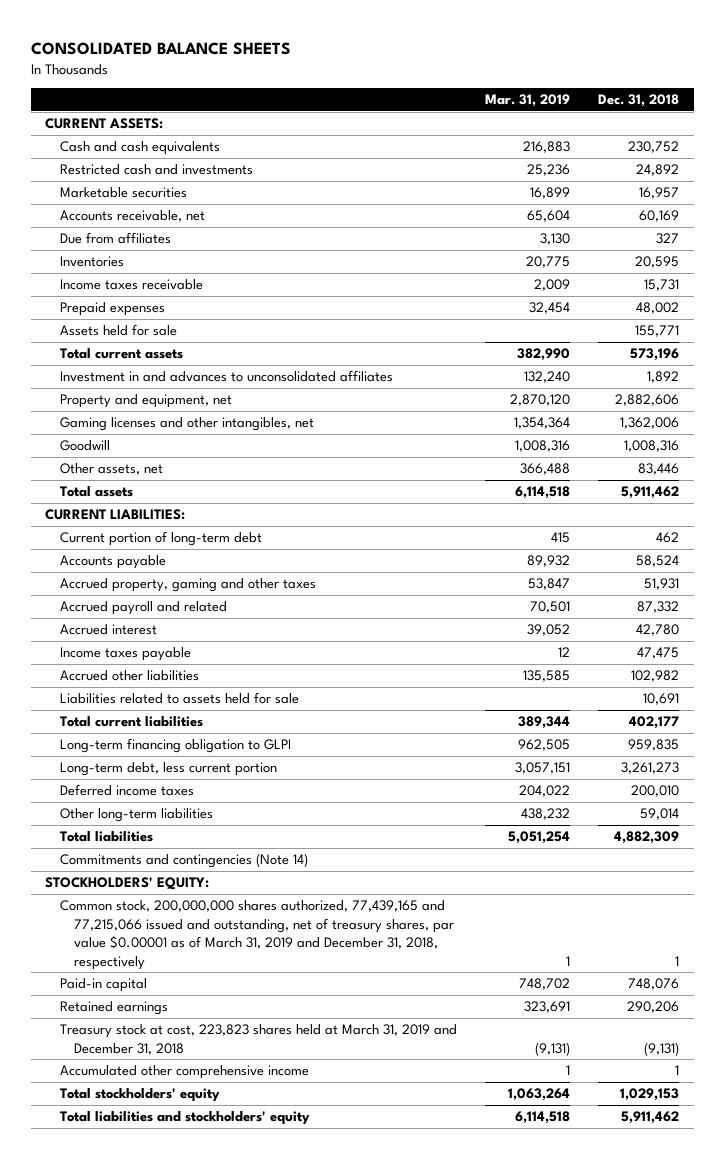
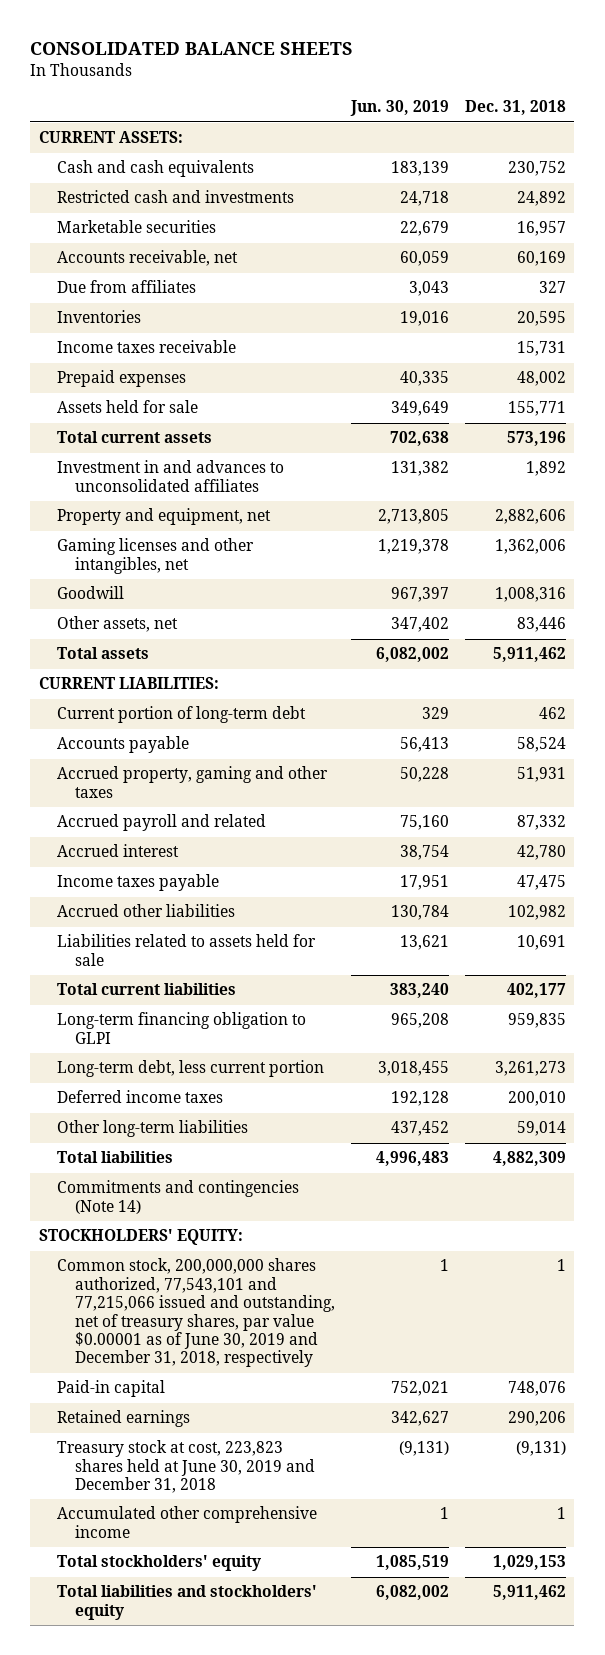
[485,94,571,108] Mar. 31, 2019 -> none
none -> [349,100,449,117] Jun. 30, 2019
[59,900,455,970] Common stock, 200,000,000 shares authorized, 77,439,165 and 77,215,066 issued and outstanding, net of treasury shares, par value $0.00001 as of March 31, 2019 and December 31, 2018, respectively -> [56,1258,335,1368] Common stock, 200,000,000 shares authorized, 77,543,101 and 77,215,066 issued and outstanding, net of treasury shares, par value $0.00001 as of June 30, 2019 and December 31, 2018, respectively
[59,1024,457,1055] Treasury stock at cost, 223,823 shares held at March 31, 2019 and December 31, 2018 -> [56,1440,315,1494] Treasury stock at cost, 223,823 shares held at June 30, 2019 and December 31, 2018

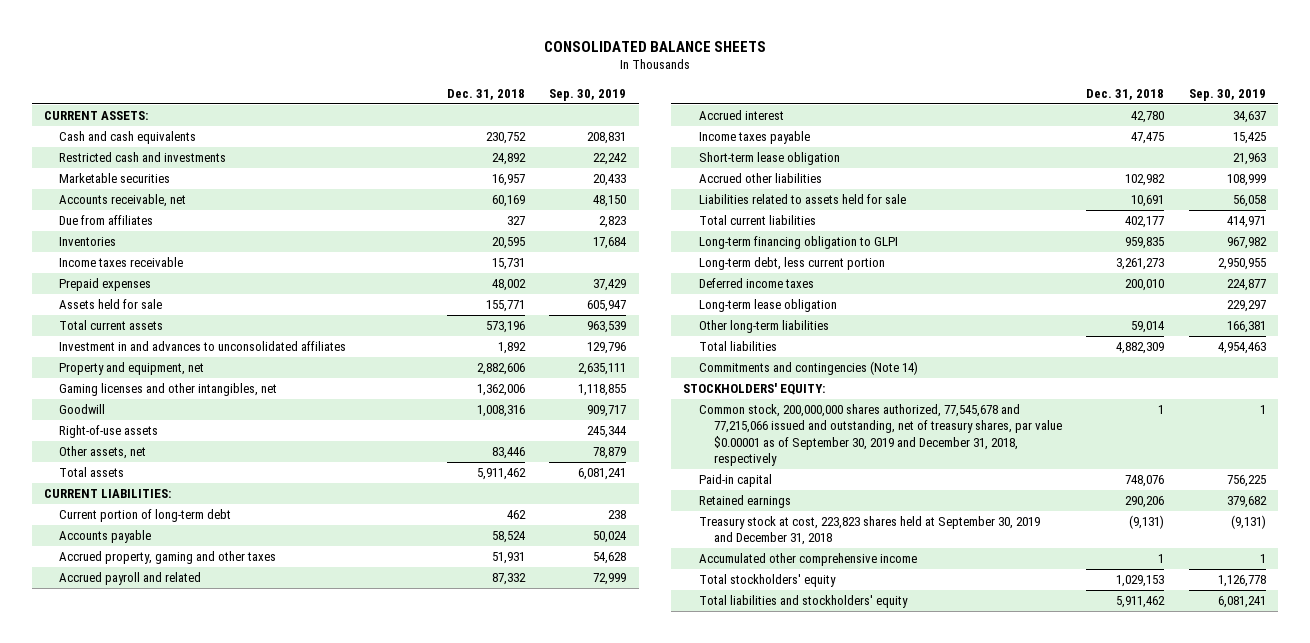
[349,100,449,117] Jun. 30, 2019 -> none
none -> [549,88,627,101] Sep. 30, 2019
none -> [59,425,159,439] Right-of-use assets
none -> [698,152,840,166] Short-term lease obligation
none -> [698,299,837,313] Long-term lease obligation
[56,1258,335,1368] Common stock, 200,000,000 shares authorized, 77,543,101 and 77,215,066 issued and outstanding, net of treasury shares, par value $0.00001 as of June 30, 2019 and December 31, 2018, respectively -> [698,404,1063,466] Common stock, 200,000,000 shares authorized, 77,545,678 and 77,215,066 issued and outstanding, net of treasury shares, par value $0.00001 as of September 30, 2019 and December 31, 2018, respectively
[56,1440,315,1494] Treasury stock at cost, 223,823 shares held at June 30, 2019 and December 31, 2018 -> [698,516,1040,546] Treasury stock at cost, 223,823 shares held at September 30, 2019 and December 31, 2018

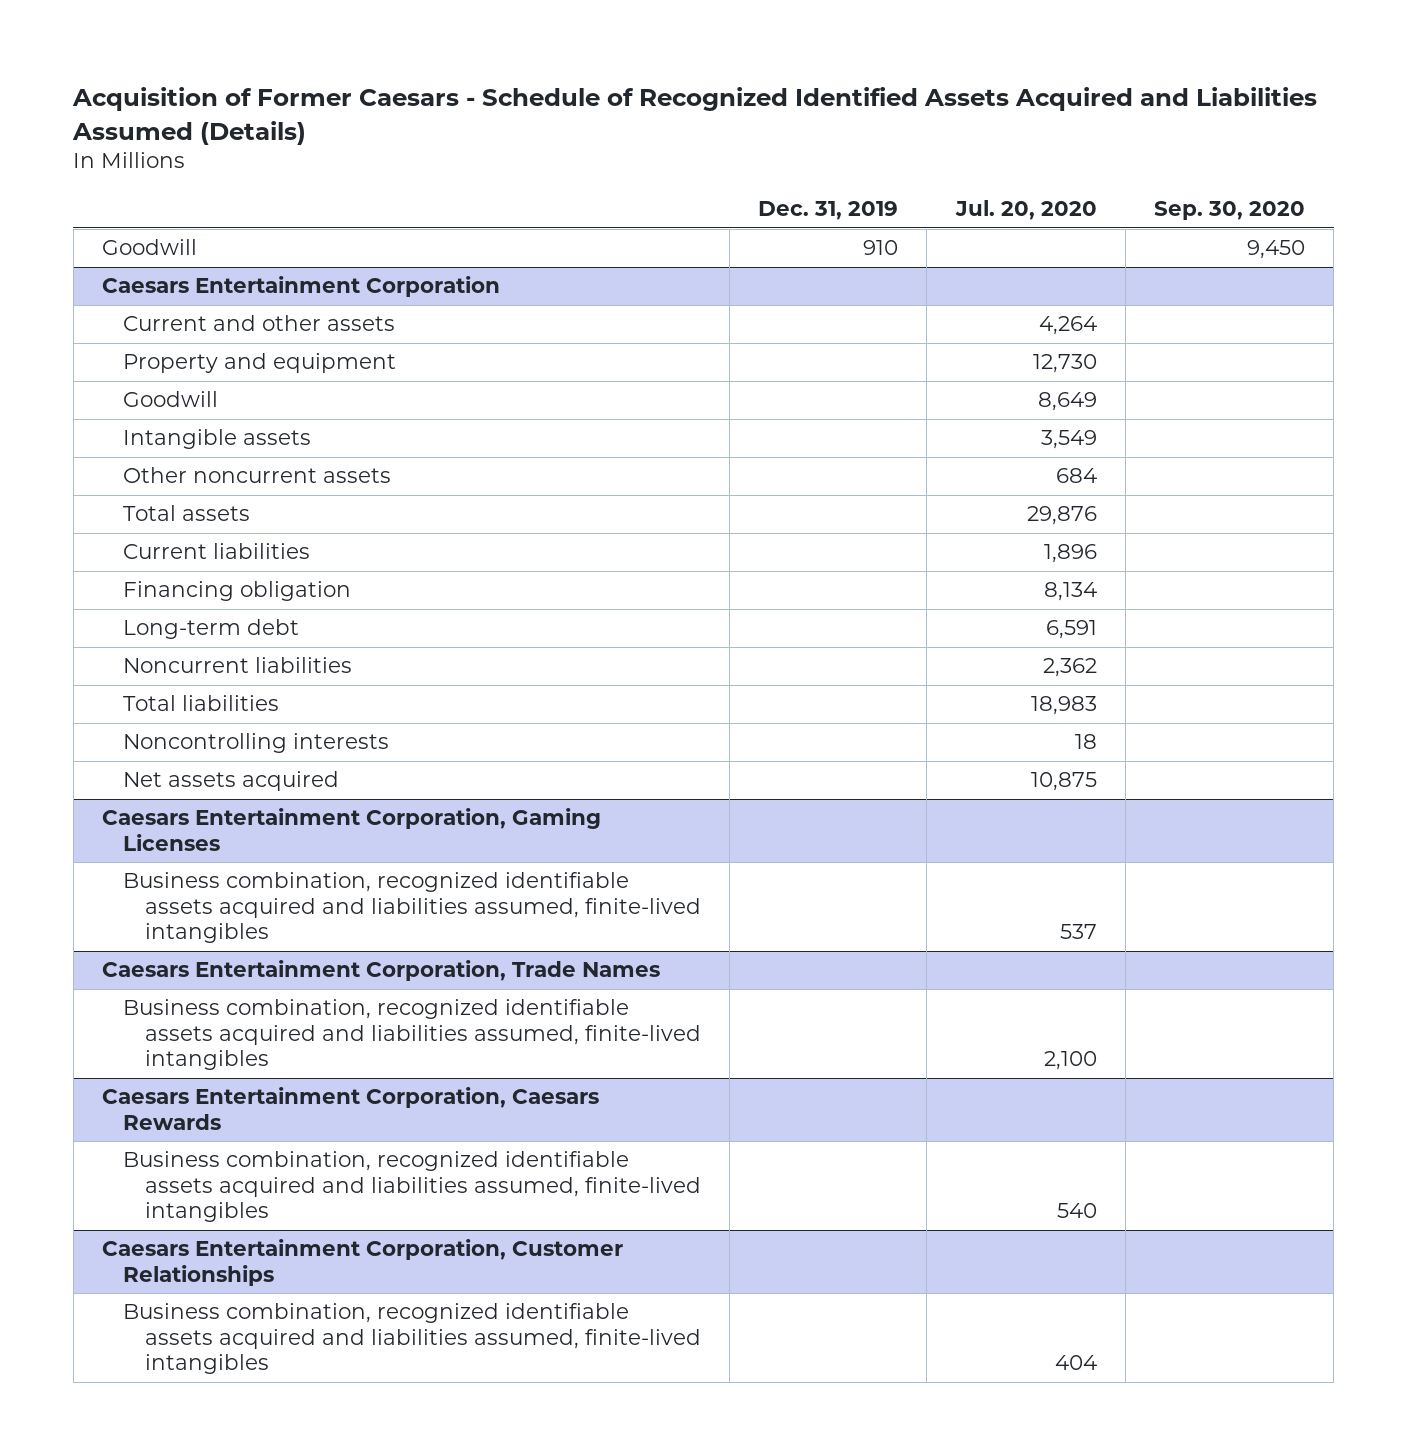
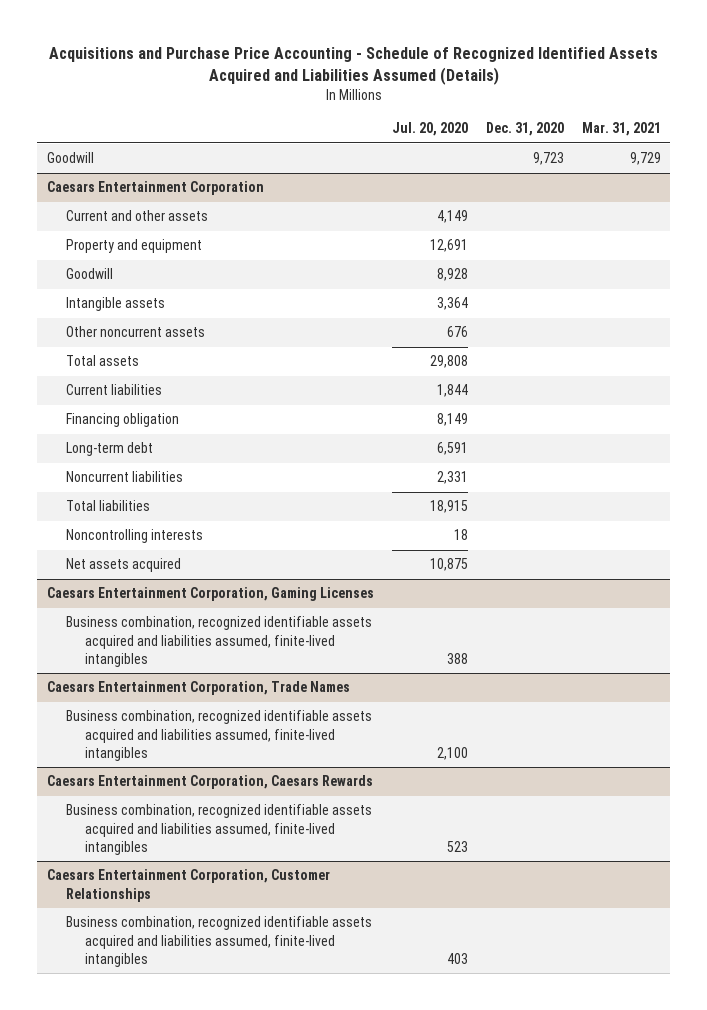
[72,87,1318,145] Acquisition of Former Caesars - Schedule of Recognized Identified Assets Acquired and Liabilities Assumed (Details) -> [48,47,658,85] Acquisitions and Purchase Price Accounting - Schedule of Recognized Identified Assets Acquired and Liabilities Assumed (Details)
[758,201,899,221] Dec. 31, 2019 -> none
[1154,201,1306,221] Sep. 30, 2020 -> none
none -> [485,122,564,137] Dec. 31, 2020
none -> [581,122,661,137] Mar. 31, 2021
[1038,316,1097,336] 4,264 -> [436,210,468,224] 4,149
[1032,354,1097,374] 12,730 -> [429,239,468,253] 12,691
[1037,392,1097,412] 8,649 -> [436,268,468,282] 8,928
[1040,430,1097,450] 3,549 -> [436,297,468,311] 3,364
[1055,468,1097,484] 684 -> [446,326,468,338] 676
[1026,506,1097,526] 29,876 -> [429,355,468,369] 29,808
[1043,544,1097,564] 1,896 -> [436,384,468,398] 1,844
[1043,582,1097,602] 8,134 -> [436,413,468,427] 8,149
[1042,658,1097,678] 2,362 -> [436,471,468,485] 2,331
[1030,696,1097,716] 18,983 -> [429,500,468,514] 18,915
[1059,924,1097,940] 537 -> [446,652,468,664] 388
[1056,1203,1097,1219] 540 -> [446,840,468,852] 523
[1054,1355,1097,1371] 404 -> [446,952,468,964] 403

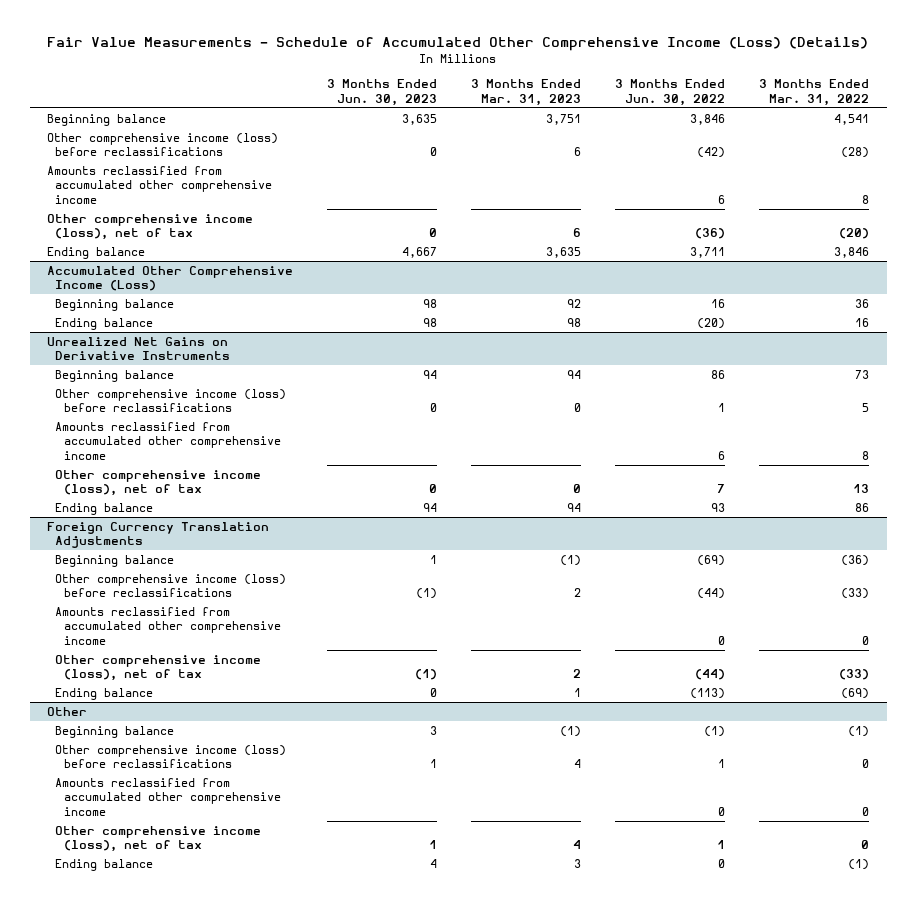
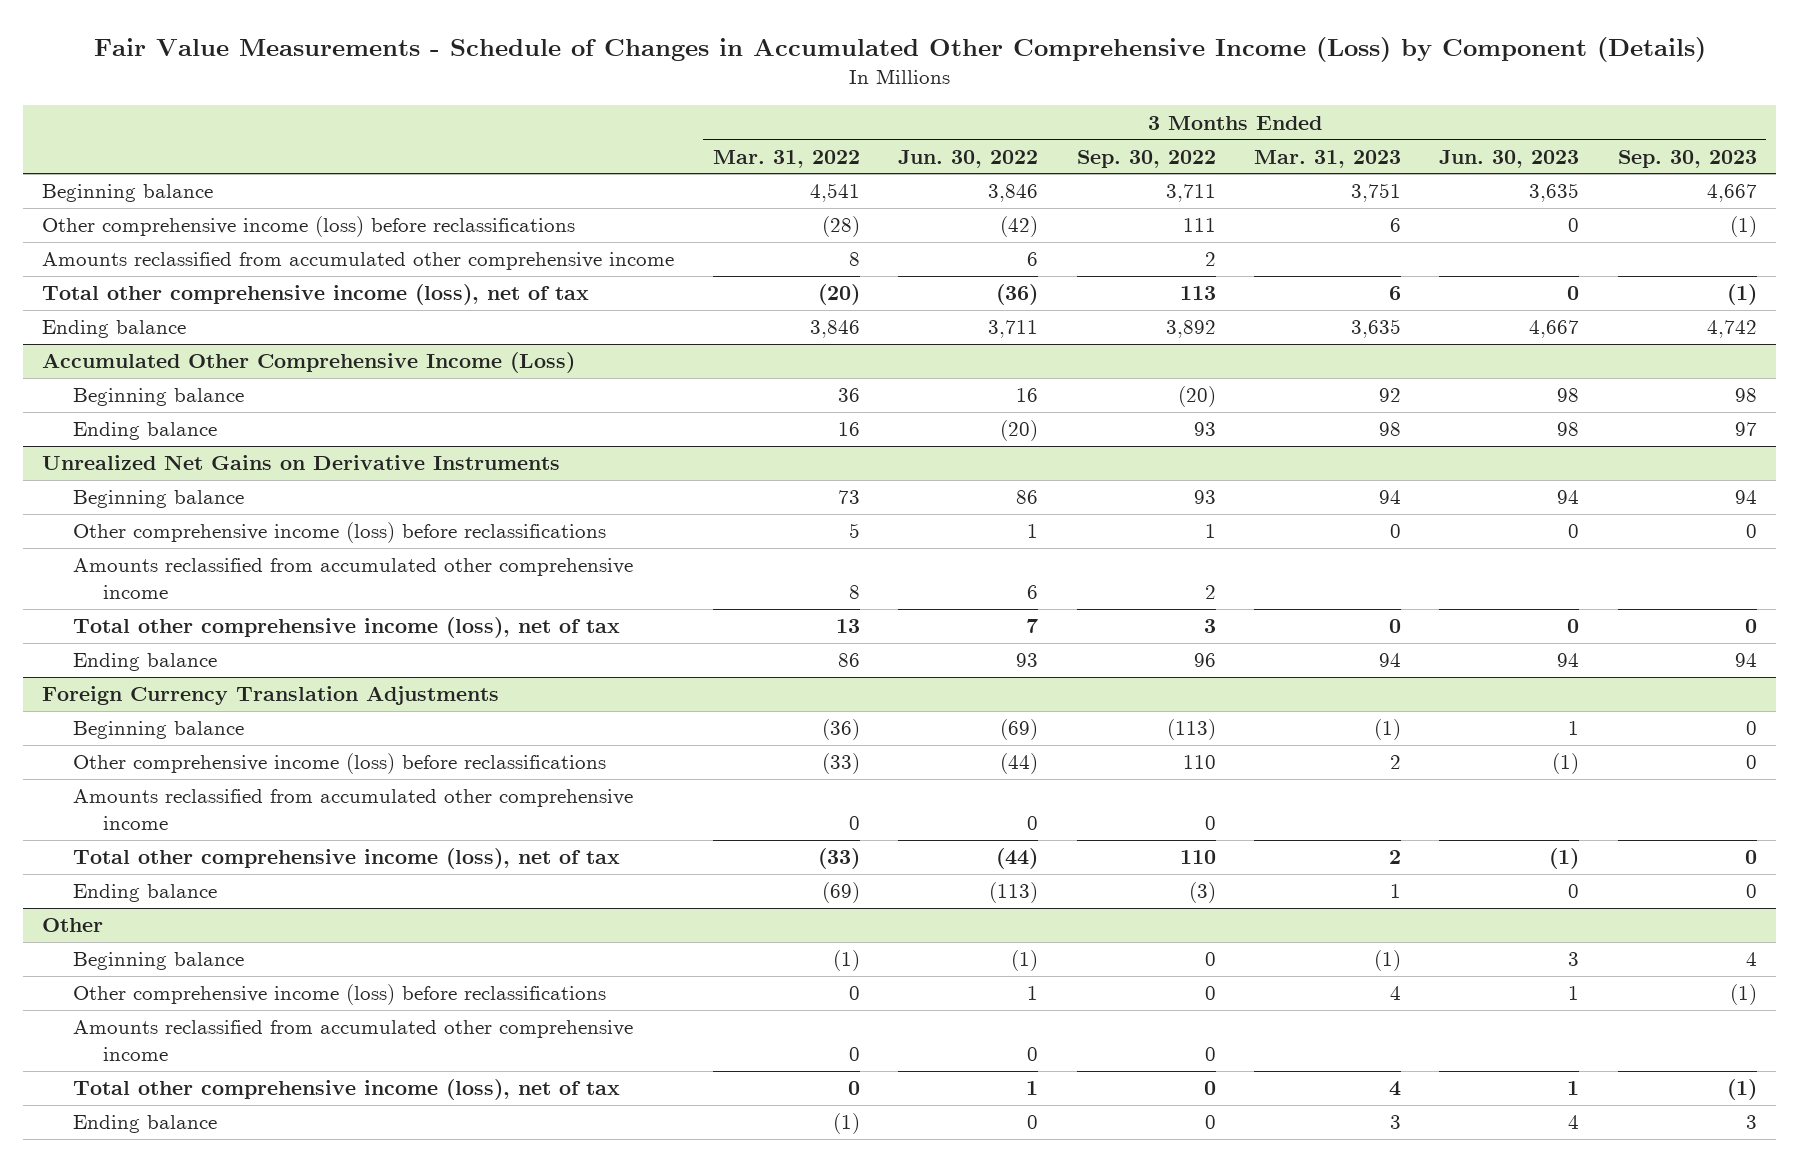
[47,37,869,52] Fair Value Measurements - Schedule of Accumulated Other Comprehensive Income (Loss) (Details) -> [93,36,1706,62] Fair Value Measurements - Schedule of Changes in Accumulated Other Comprehensive Income (Loss) by Component (Details)
none -> [1076,149,1216,168] Sep. 30, 2022
none -> [1617,149,1757,168] Sep. 30, 2023
[46,213,253,241] Other comprehensive income (loss), net of tax -> [42,284,590,306] Total other comprehensive income (loss), net of tax
[55,469,262,497] Other comprehensive income (loss), net of tax -> [72,617,620,639] Total other comprehensive income (loss), net of tax
[55,654,262,682] Other comprehensive income (loss), net of tax -> [72,848,620,870] Total other comprehensive income (loss), net of tax
[55,825,262,853] Other comprehensive income (loss), net of tax -> [72,1079,620,1101] Total other comprehensive income (loss), net of tax

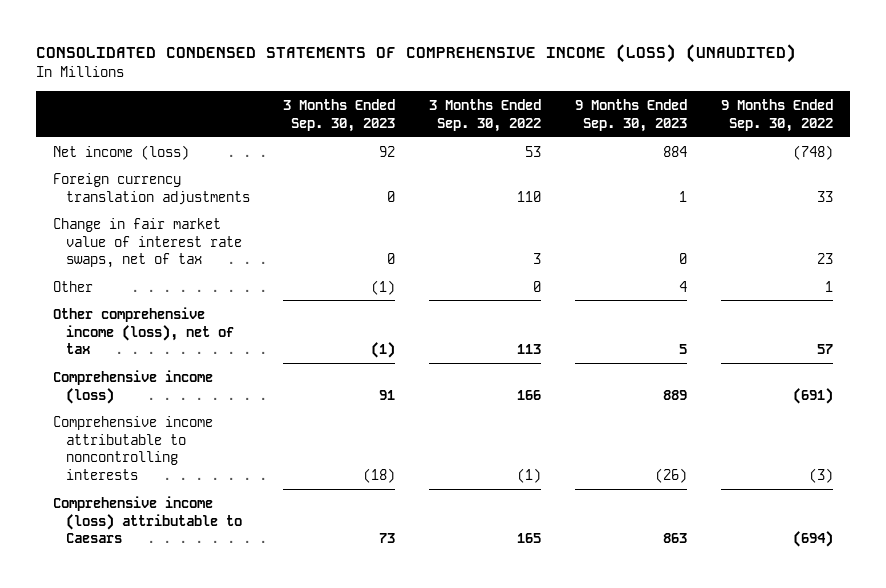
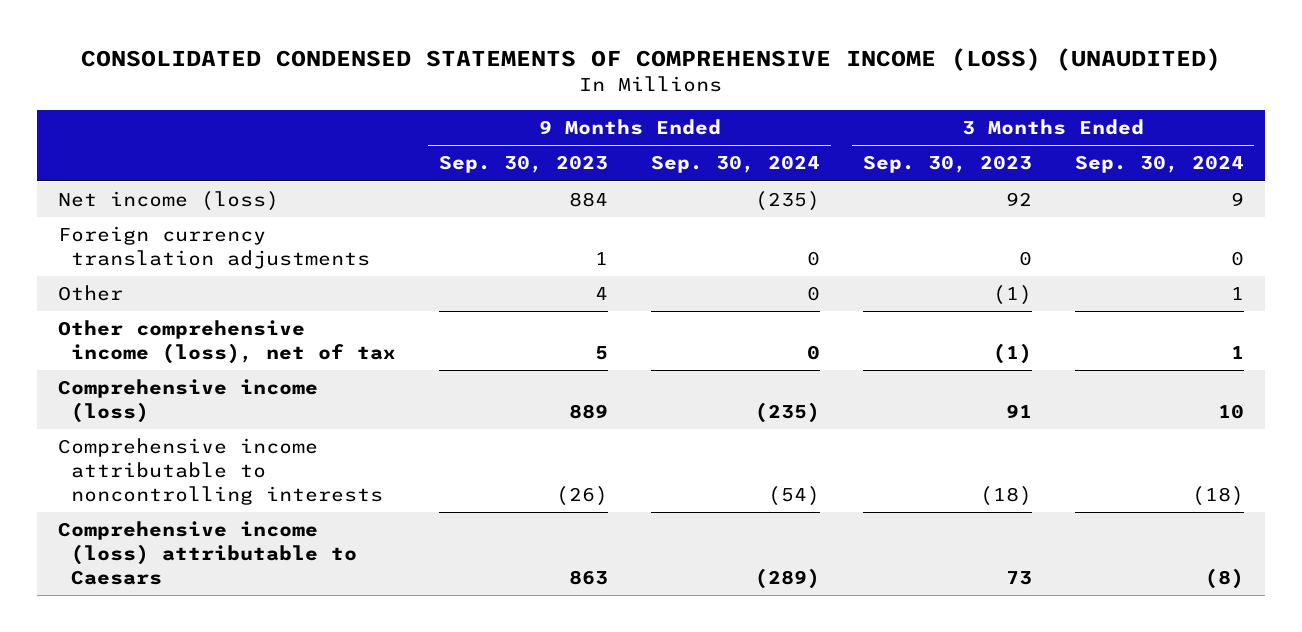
[429,98,542,132] 3 Months Ended Sep. 30, 2022 -> none
[720,98,833,132] 9 Months Ended Sep. 30, 2022 -> none
none -> [650,155,820,174] Sep. 30, 2024
none -> [1074,155,1244,174] Sep. 30, 2024
[53,217,242,269] Change in fair market value of interest rate swaps, net of tax -> none

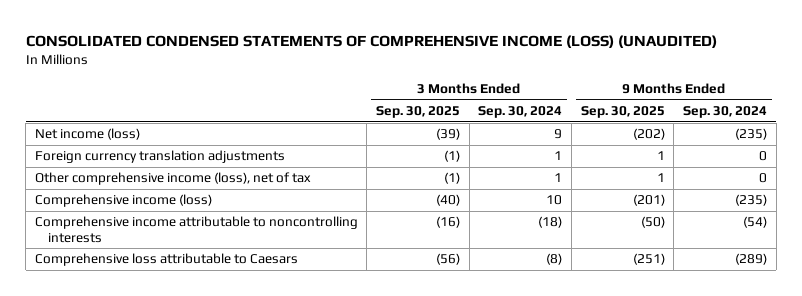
[439,155,609,174] Sep. 30, 2023 -> none
[862,155,1032,174] Sep. 30, 2023 -> none
none -> [376,105,461,118] Sep. 30, 2025
none -> [580,105,665,118] Sep. 30, 2025
[58,285,124,302] Other -> none
[1230,250,1244,266] 0 -> [554,151,563,161] 1
[58,521,358,585] Comprehensive income (loss) attributable to Caesars -> [34,253,298,267] Comprehensive loss attributable to Caesars

